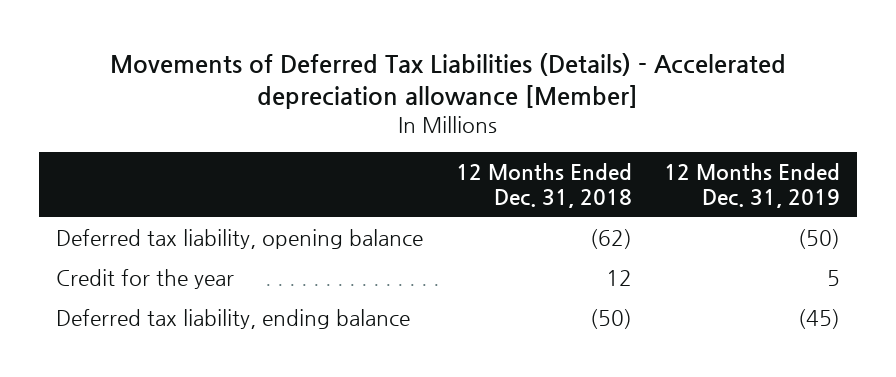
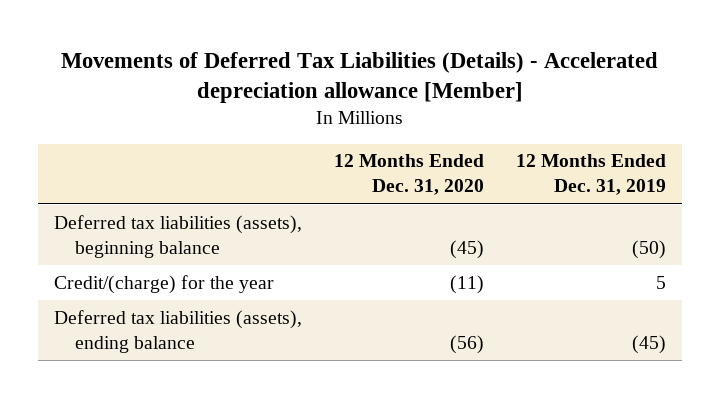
[455,163,632,209] 12 Months Ended Dec. 31, 2018 -> none
none -> [333,154,484,196] 12 Months Ended Dec. 31, 2020
[55,229,423,250] Deferred tax liability, opening balance -> [53,214,302,258] Deferred tax liabilities (assets), beginning balance
[55,269,234,290] Credit for the year -> [53,274,274,294] Credit/(charge) for the year
[55,309,410,330] Deferred tax liability, ending balance -> [53,309,302,353] Deferred tax liabilities (assets), ending balance

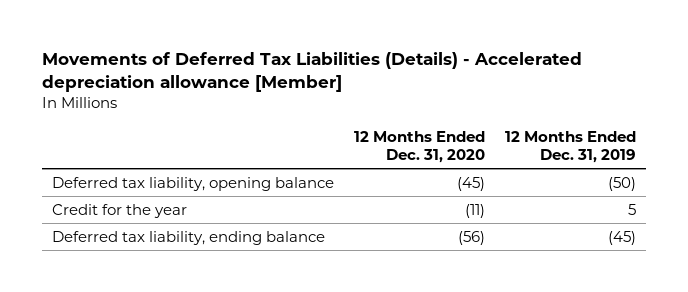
[53,214,302,258] Deferred tax liabilities (assets), beginning balance -> [51,176,334,191] Deferred tax liability, opening balance
[53,274,274,294] Credit/(charge) for the year -> [51,203,187,218] Credit for the year
[53,309,302,353] Deferred tax liabilities (assets), ending balance -> [51,230,325,245] Deferred tax liability, ending balance

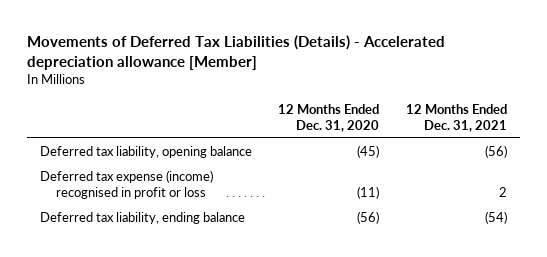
[505,130,637,163] 12 Months Ended Dec. 31, 2019 -> none
none -> [405,103,507,132] 12 Months Ended Dec. 31, 2021
[51,203,187,218] Credit for the year -> [40,169,214,200] Deferred tax expense (income) recognised in profit or loss

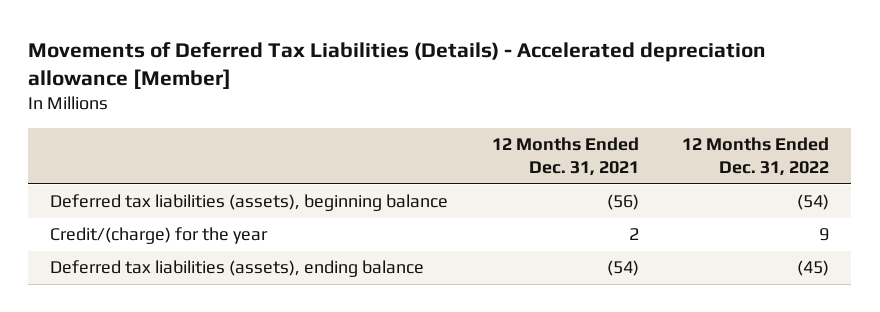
[278,103,380,132] 12 Months Ended Dec. 31, 2020 -> none
none -> [682,136,830,177] 12 Months Ended Dec. 31, 2022
[40,145,253,158] Deferred tax liability, opening balance -> [50,194,449,212] Deferred tax liabilities (assets), beginning balance
[40,169,214,200] Deferred tax expense (income) recognised in profit or loss -> [50,227,269,245] Credit/(charge) for the year
[40,211,246,224] Deferred tax liability, ending balance -> [50,260,425,278] Deferred tax liabilities (assets), ending balance

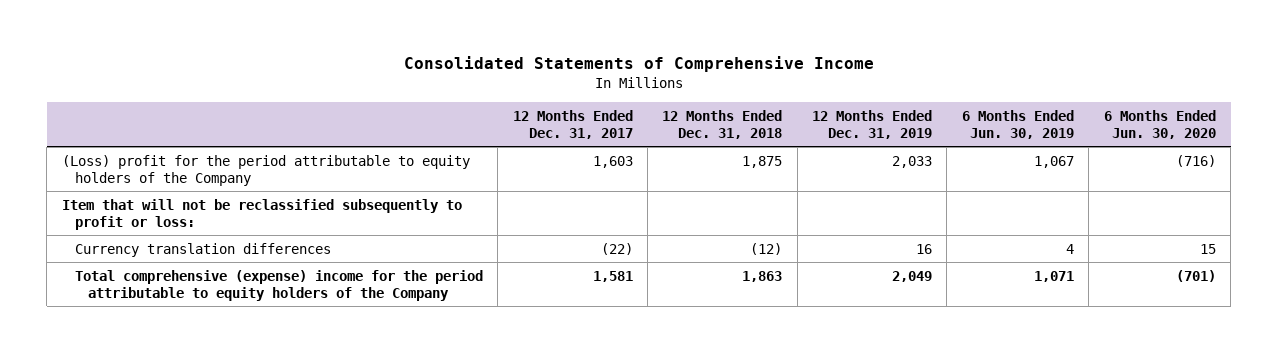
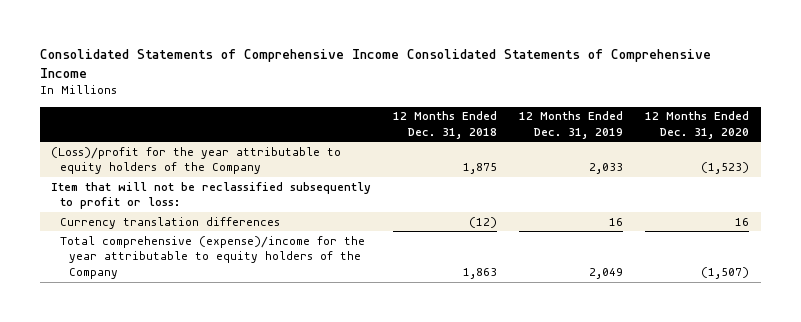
[403,55,874,72] Consolidated Statements of Comprehensive Income -> [40,49,712,78] Consolidated Statements of Comprehensive Income Consolidated Statements of Comprehensive Income
[512,109,633,139] 12 Months Ended Dec. 31, 2017 -> none
[961,109,1074,139] 6 Months Ended Jun. 30, 2019 -> none
[1103,109,1216,139] 6 Months Ended Jun. 30, 2020 -> none
none -> [645,111,750,140] 12 Months Ended Dec. 31, 2020
[61,154,470,186] (Loss) profit for the period attributable to equity holders of the Company -> [51,146,342,175] (Loss)/profit for the year attributable to equity holders of the Company
[74,269,483,301] Total comprehensive (expense) income for the period attributable to equity holders of the Company -> [60,235,366,280] Total comprehensive (expense)/income for the year attributable to equity holders of the Company

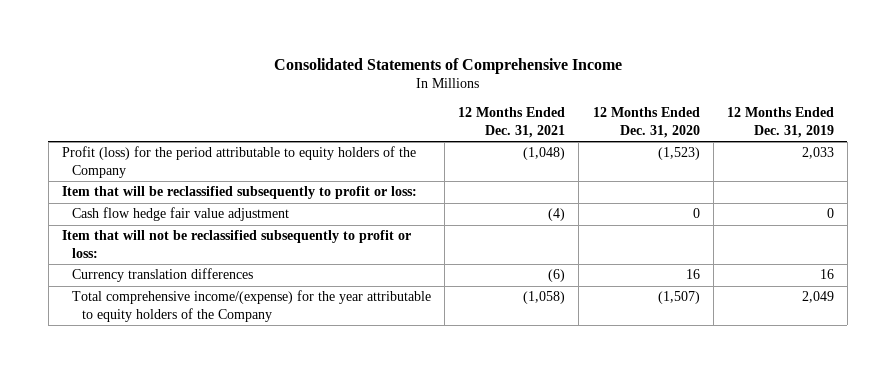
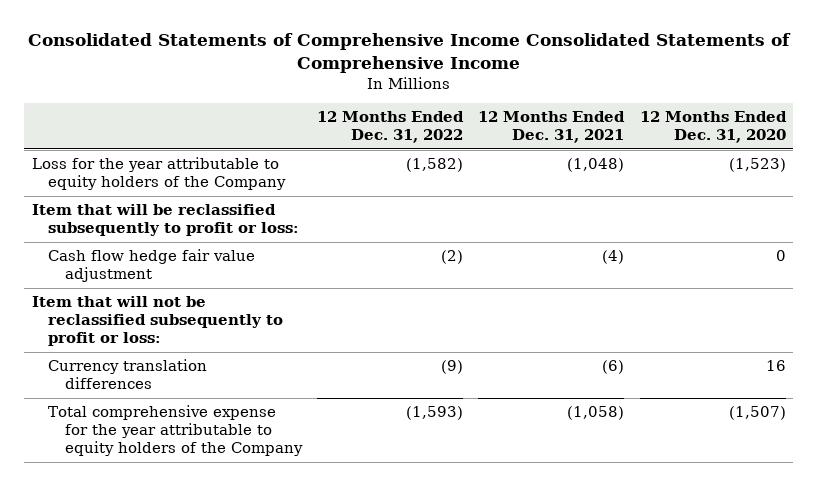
[273,57,622,74] Consolidated Statements of Comprehensive Income -> [27,33,791,74] Consolidated Statements of Comprehensive Income Consolidated Statements of Comprehensive Income
[726,107,834,139] 12 Months Ended Dec. 31, 2019 -> none
none -> [316,111,464,144] 12 Months Ended Dec. 31, 2022
[61,146,416,178] Profit (loss) for the period attributable to equity holders of the Company -> [31,157,287,191] Loss for the year attributable to equity holders of the Company
[72,290,432,322] Total comprehensive income/(expense) for the year attributable to equity holders of the Company -> [48,405,303,457] Total comprehensive expense for the year attributable to equity holders of the Company

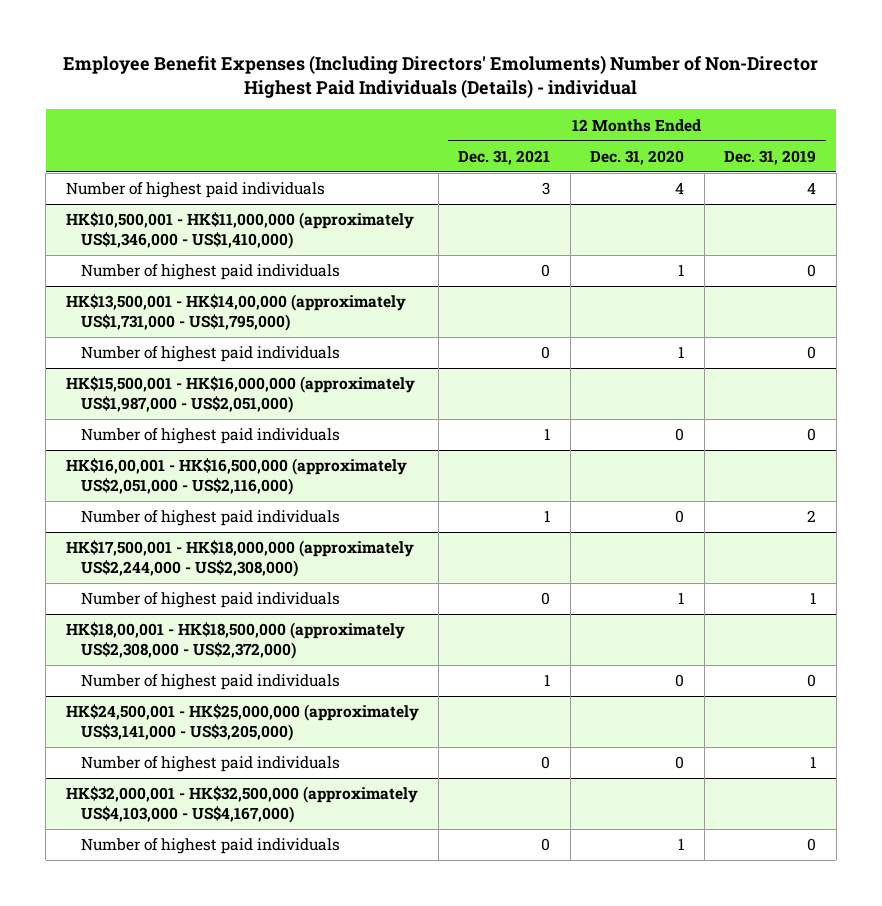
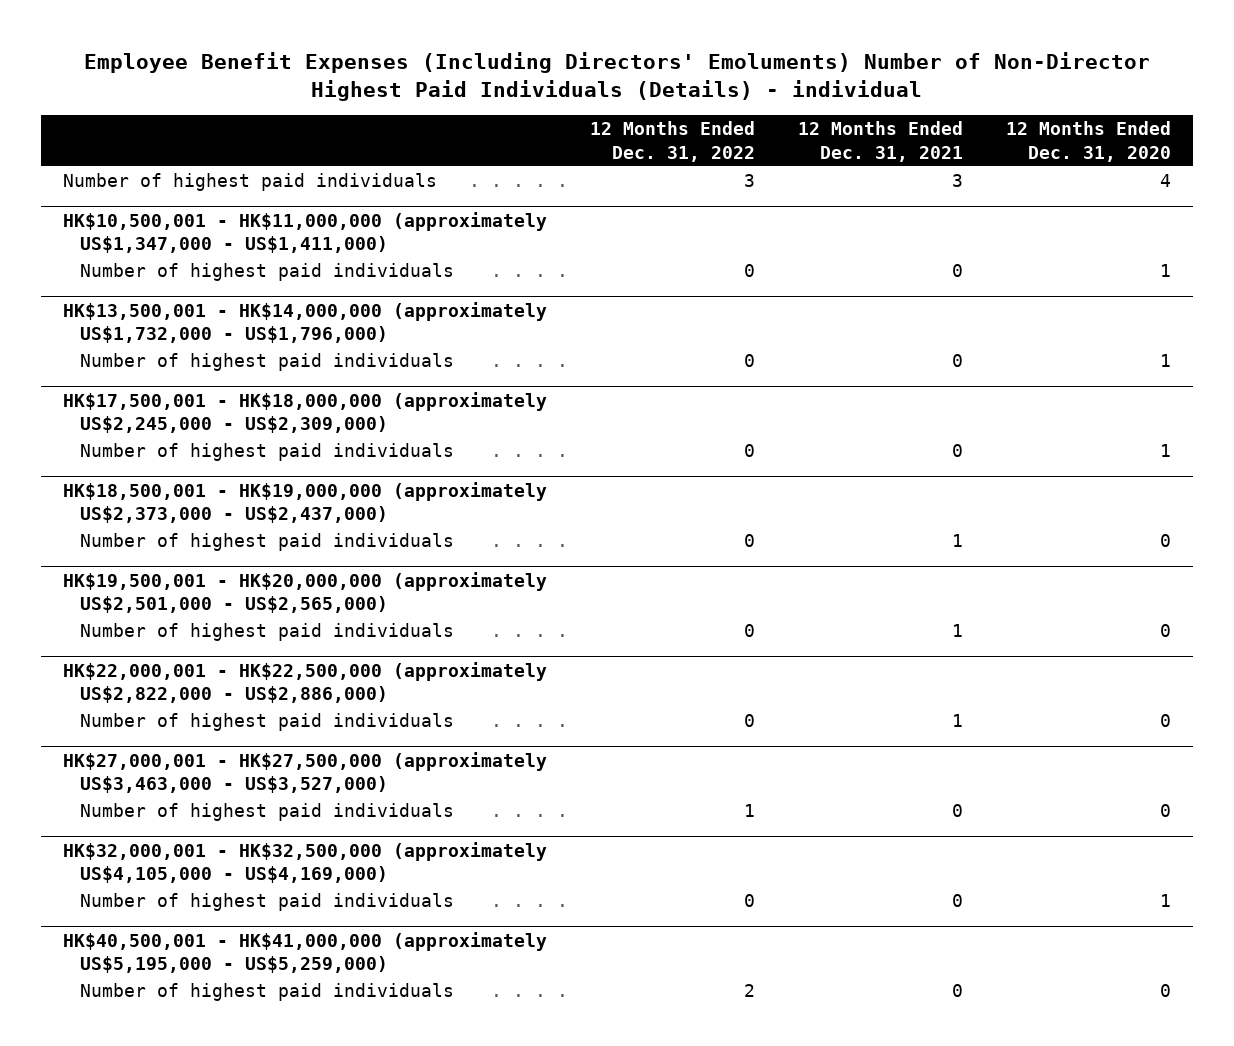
[724,149,817,165] Dec. 31, 2019 -> none
none -> [589,121,755,162] 12 Months Ended Dec. 31, 2022
[65,212,414,250] HK$10,500,001 - HK$11,000,000 (approximately US$1,346,000 - US$1,410,000) -> [62,211,547,254] HK$10,500,001 - HK$11,000,000 (approximately US$1,347,000 - US$1,411,000)
[65,294,406,332] HK$13,500,001 - HK$14,00,000 (approximately US$1,731,000 - US$1,795,000) -> [62,301,547,344] HK$13,500,001 - HK$14,000,000 (approximately US$1,732,000 - US$1,796,000)
[65,376,415,414] HK$15,500,001 - HK$16,000,000 (approximately US$1,987,000 - US$2,051,000) -> [62,391,547,434] HK$17,500,001 - HK$18,000,000 (approximately US$2,245,000 - US$2,309,000)
none -> [80,443,455,462] Number of highest paid individuals
none -> [62,481,547,524] HK$18,500,001 - HK$19,000,000 (approximately US$2,373,000 - US$2,437,000)
[65,458,407,496] HK$16,00,001 - HK$16,500,000 (approximately US$2,051,000 - US$2,116,000) -> none
none -> [62,571,547,614] HK$19,500,001 - HK$20,000,000 (approximately US$2,501,000 - US$2,565,000)
[65,540,414,578] HK$17,500,001 - HK$18,000,000 (approximately US$2,244,000 - US$2,308,000) -> none
[80,592,340,609] Number of highest paid individuals -> none
[65,622,405,660] HK$18,00,001 - HK$18,500,000 (approximately US$2,308,000 - US$2,372,000) -> [62,661,547,704] HK$22,000,001 - HK$22,500,000 (approximately US$2,822,000 - US$2,886,000)
[65,704,419,742] HK$24,500,001 - HK$25,000,000 (approximately US$3,141,000 - US$3,205,000) -> [62,751,547,794] HK$27,000,001 - HK$27,500,000 (approximately US$3,463,000 - US$3,527,000)
[65,786,418,824] HK$32,000,001 - HK$32,500,000 (approximately US$4,103,000 - US$4,167,000) -> [62,841,547,884] HK$32,000,001 - HK$32,500,000 (approximately US$4,105,000 - US$4,169,000)
none -> [62,931,547,974] HK$40,500,001 - HK$41,000,000 (approximately US$5,195,000 - US$5,259,000)
none -> [80,983,455,1002] Number of highest paid individuals

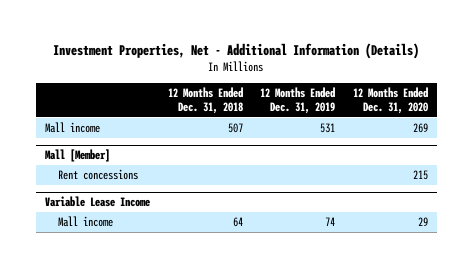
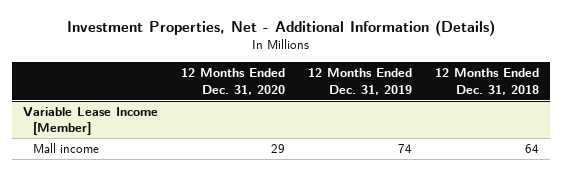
[44,122,100,134] Mall income -> none
[44,149,110,163] Mall [Member] -> none
[58,169,139,181] Rent concessions -> none
[44,196,150,208] Variable Lease Income -> [23,107,159,136] Variable Lease Income [Member]

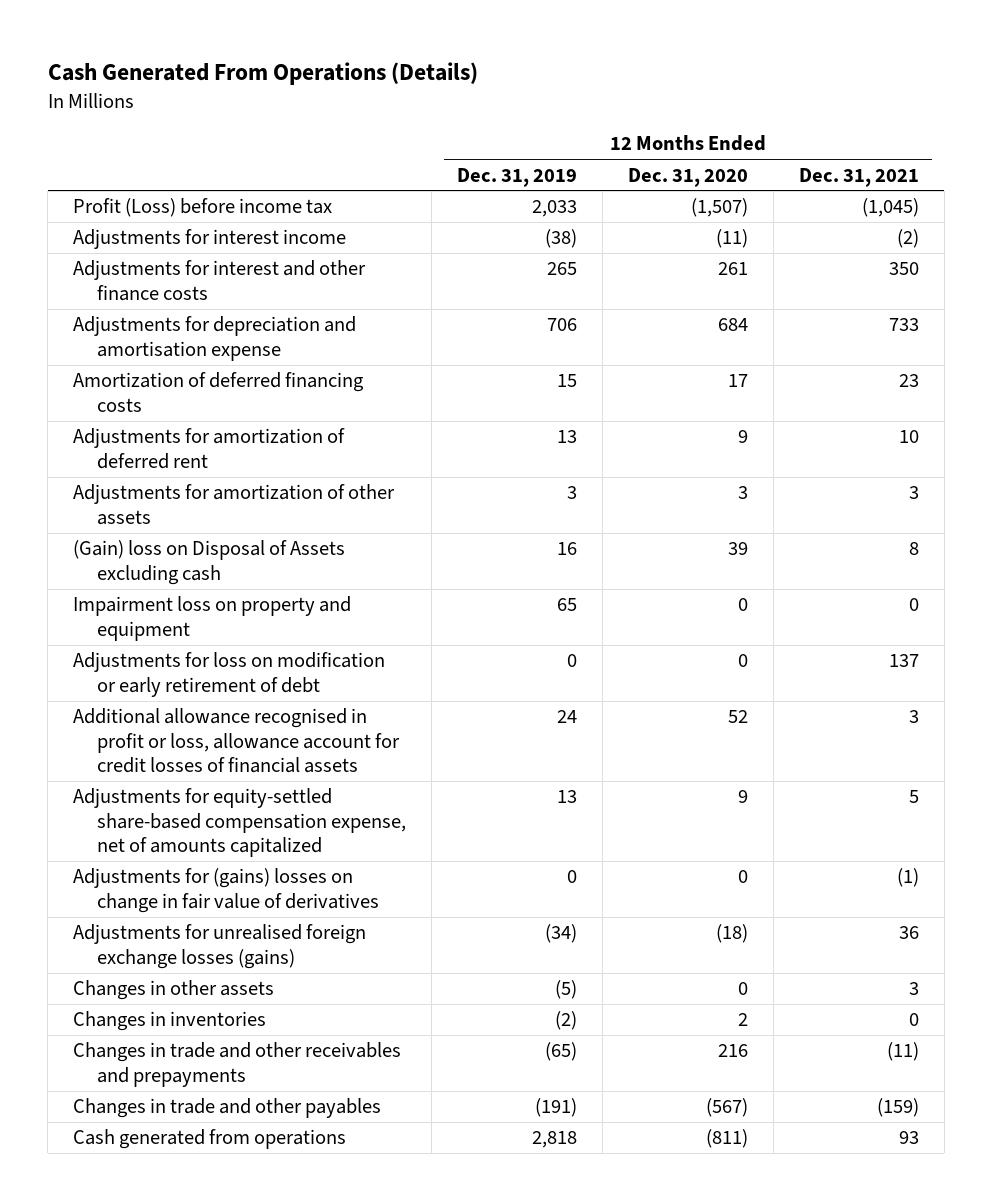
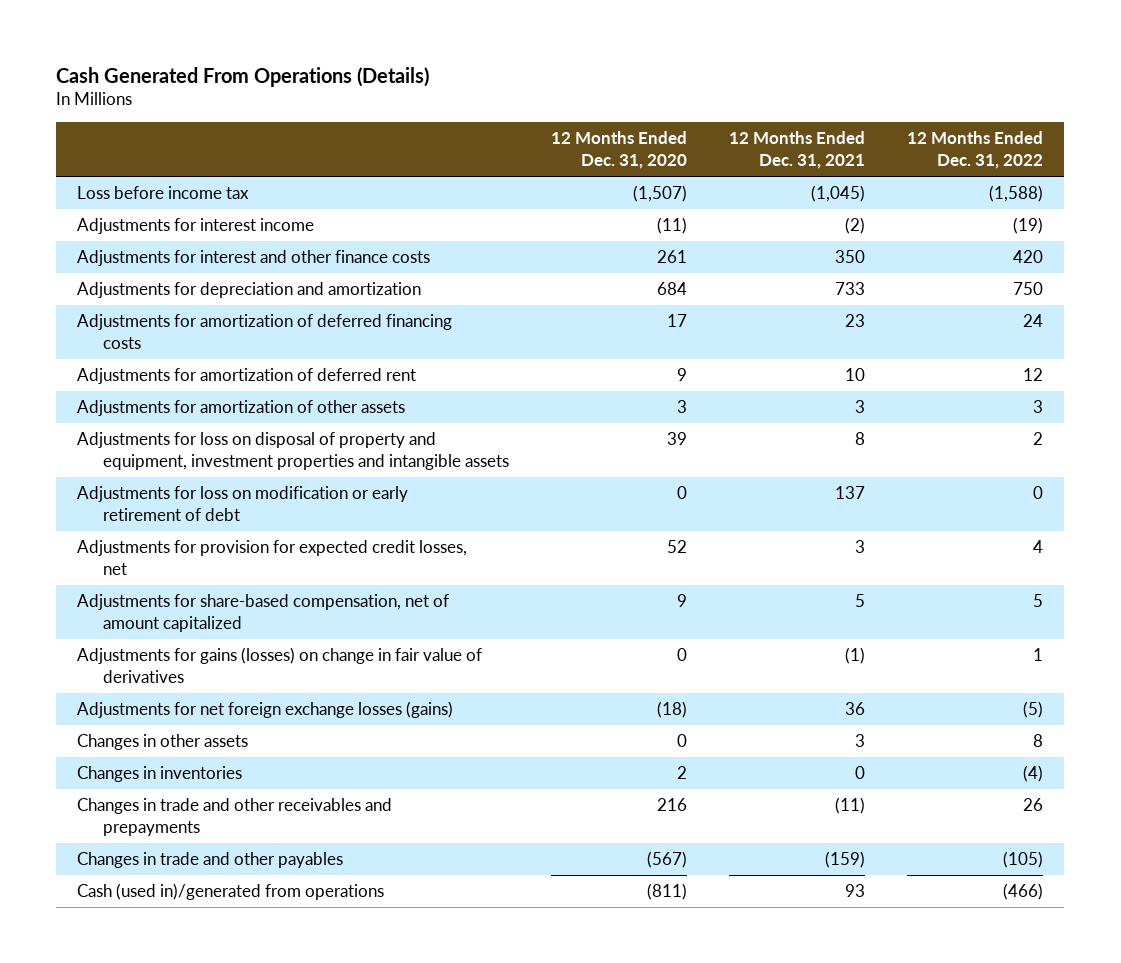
[456,167,577,187] Dec. 31, 2019 -> none
none -> [907,131,1044,170] 12 Months Ended Dec. 31, 2022
[73,198,333,218] Profit (Loss) before income tax -> [77,186,250,200] Loss before income tax
[73,316,357,361] Adjustments for depreciation and amortisation expense -> [77,282,422,299] Adjustments for depreciation and amortization
[73,372,365,412] Amortization of deferred financing costs -> [77,314,453,349] Adjustments for amortization of deferred financing costs
[73,596,352,641] Impairment loss on property and equipment -> none
[73,540,346,585] (Gain) loss on Disposal of Assets excluding cash -> [77,432,509,470] Adjustments for loss on disposal of property and equipment, investment properties and intangible assets
[73,708,400,774] Additional allowance recognised in profit or loss, allowance account for credit losses of financial assets -> [77,540,468,575] Adjustments for provision for expected credit losses, net
[73,788,406,858] Adjustments for equity-settled share-based compensation expense, net of amounts capitalized -> [77,594,450,632] Adjustments for share-based compensation, net of amount capitalized
[73,868,379,913] Adjustments for (gains) losses on change in fair value of derivatives -> [77,647,483,683] Adjustments for gains (losses) on change in fair value of derivatives
[73,924,367,969] Adjustments for unrealised foreign exchange losses (gains) -> [77,701,454,719] Adjustments for net foreign exchange losses (gains)
[73,1129,347,1150] Cash generated from operations -> [77,883,385,901] Cash (used in)/generated from operations

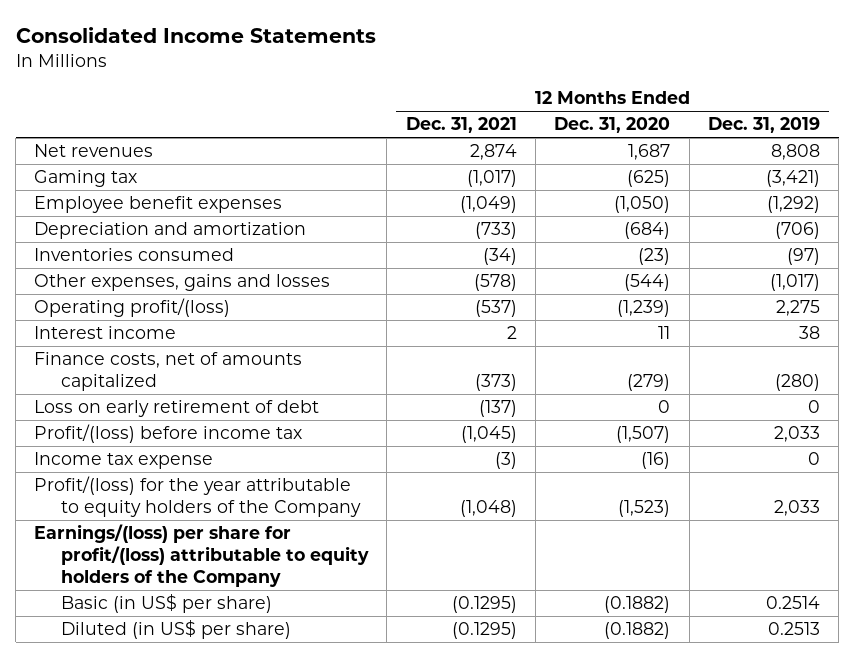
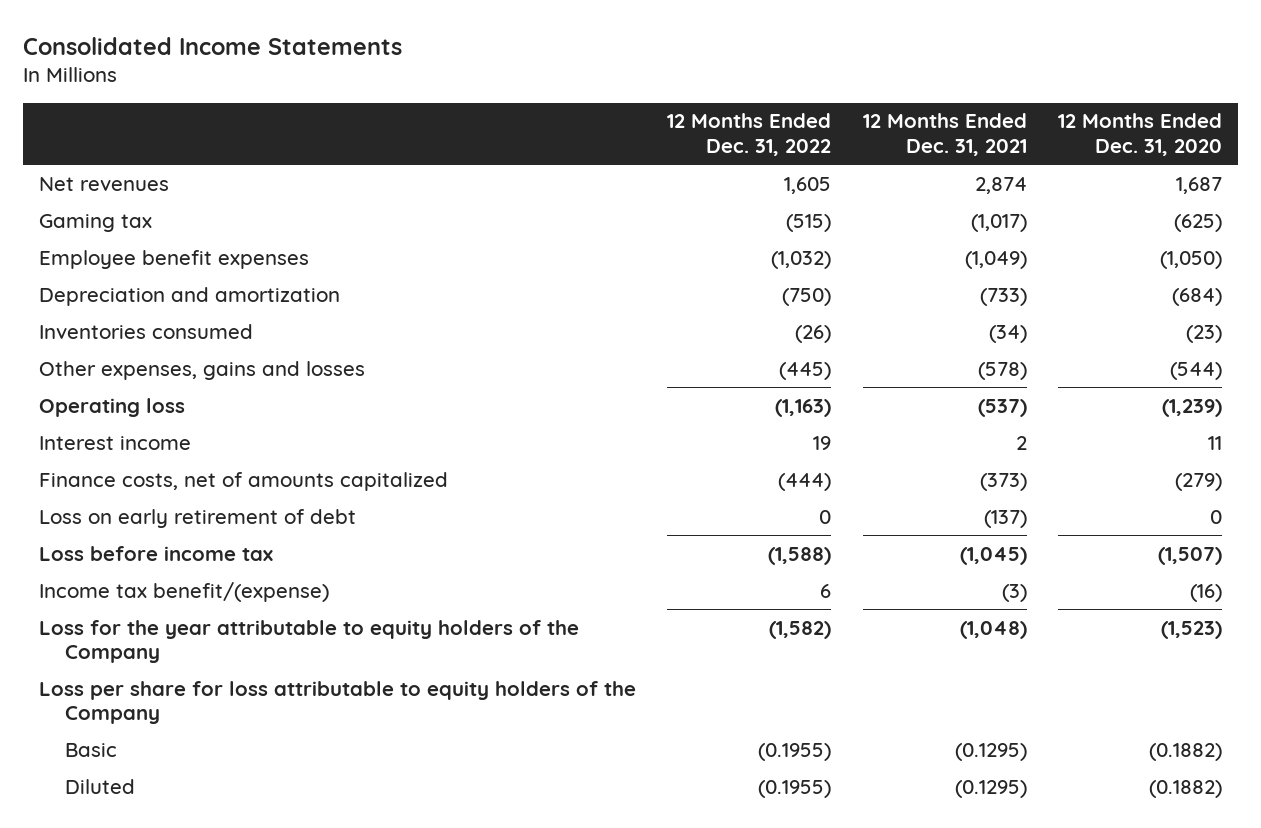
[707,117,820,134] Dec. 31, 2019 -> none
none -> [667,113,832,157] 12 Months Ended Dec. 31, 2022
[34,298,231,318] Operating profit/(loss) -> [38,397,185,417] Operating loss
[34,424,303,444] Profit/(loss) before income tax -> [38,545,273,561] Loss before income tax
[34,452,214,470] Income tax expense -> [38,581,329,602] Income tax benefit/(expense)
[34,476,361,518] Profit/(loss) for the year attributable to equity holders of the Company -> [38,619,579,664] Loss for the year attributable to equity holders of the Company
[34,524,369,588] Earnings/(loss) per share for profit/(loss) attributable to equity holders of the Company -> [38,680,636,725] Loss per share for loss attributable to equity holders of the Company
[60,594,272,614] Basic (in US$ per share) -> [64,742,117,757] Basic
[60,620,291,640] Diluted (in US$ per share) -> [64,778,135,794] Diluted

